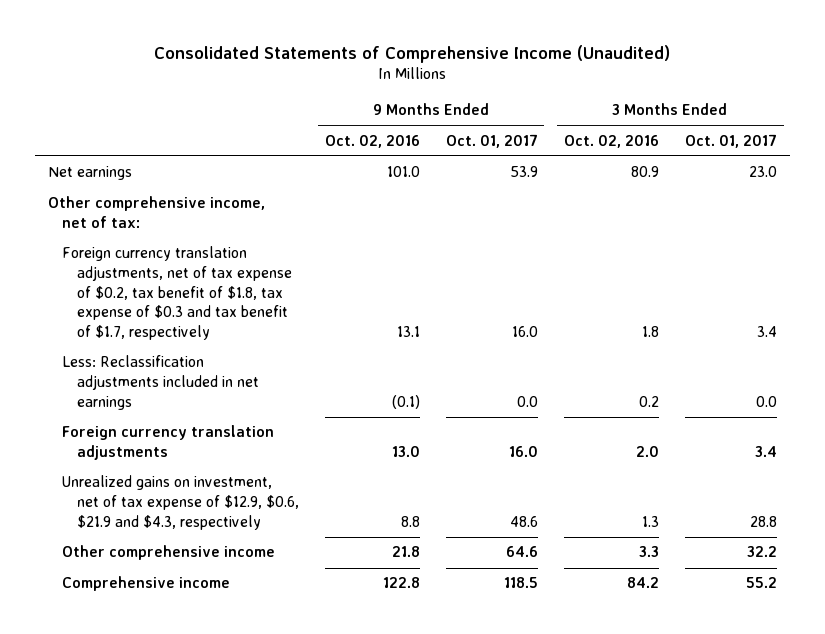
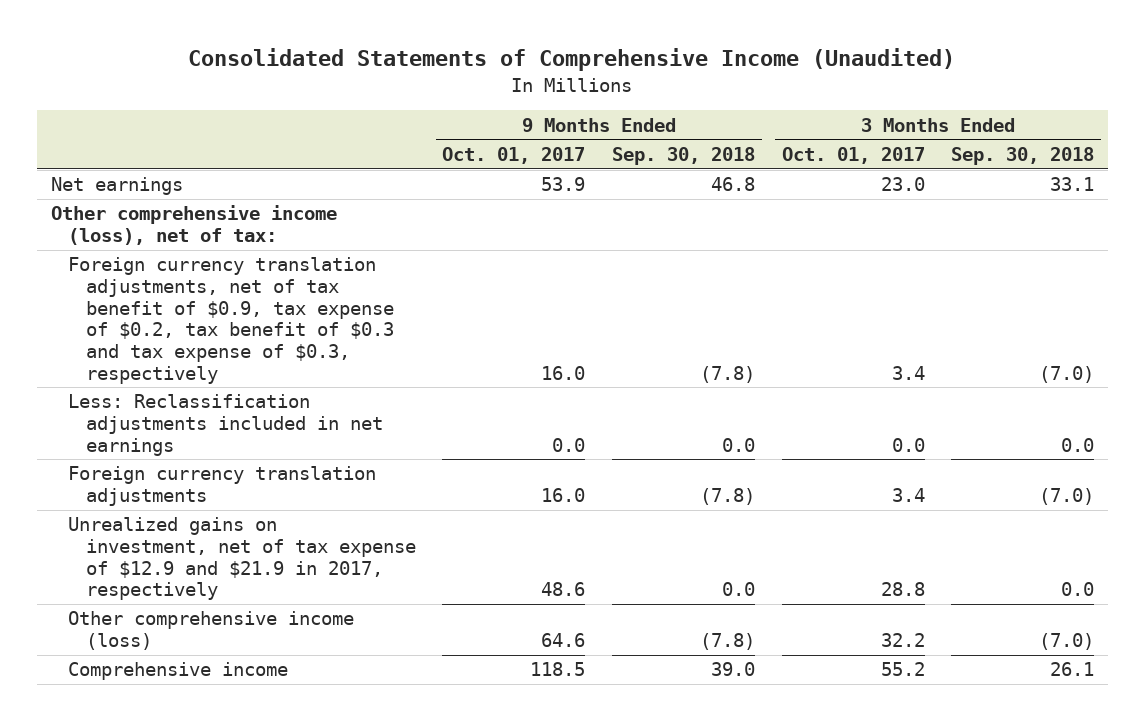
[324,134,420,148] Oct. 02, 2016 -> none
[563,134,659,148] Oct. 02, 2016 -> none
none -> [611,146,755,165] Sep. 30, 2018
none -> [951,146,1095,165] Sep. 30, 2018
[47,196,265,229] Other comprehensive income, net of tax: -> [50,205,337,246] Other comprehensive income (loss), net of tax:
[62,246,292,340] Foreign currency translation adjustments, net of tax expense of $0.2, tax benefit of $1.8, tax expense of $0.3 and tax benefit of $1.7, respectively -> [68,257,394,384] Foreign currency translation adjustments, net of tax benefit of $0.9, tax expense of $0.2, tax benefit of $0.3 and tax expense of $0.3, respectively
[62,475,299,530] Unrealized gains on investment, net of tax expense of $12.9, $0.6, $21.9 and $4.3, respectively -> [68,517,416,601] Unrealized gains on investment, net of tax expense of $12.9 and $21.9 in 2017, respectively
[62,545,276,561] Other comprehensive income -> [68,611,355,651] Other comprehensive income (loss)

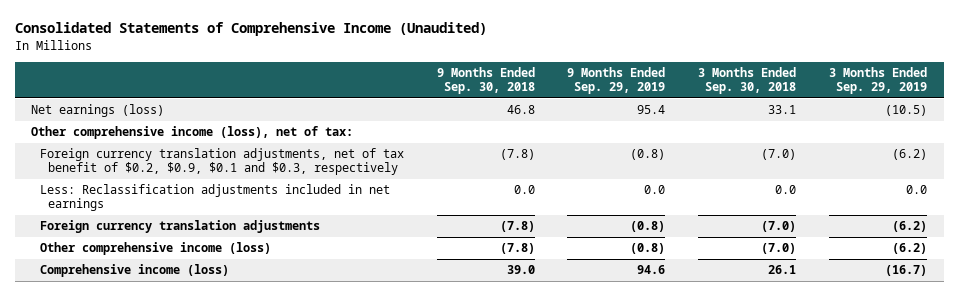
[442,146,586,164] Oct. 01, 2017 -> none
[781,146,925,164] Oct. 01, 2017 -> none
none -> [567,67,666,95] 9 Months Ended Sep. 29, 2019
none -> [829,67,928,95] 3 Months Ended Sep. 29, 2019
[50,177,183,196] Net earnings -> [31,104,165,118] Net earnings (loss)
[68,257,394,384] Foreign currency translation adjustments, net of tax benefit of $0.9, tax expense of $0.2, tax benefit of $0.3 and tax expense of $0.3, respectively -> [39,148,404,176] Foreign currency translation adjustments, net of tax benefit of $0.2, $0.9, $0.1 and $0.3, respectively
[68,517,416,601] Unrealized gains on investment, net of tax expense of $12.9 and $21.9 in 2017, respectively -> none
[68,662,289,681] Comprehensive income -> [39,264,229,278] Comprehensive income (loss)

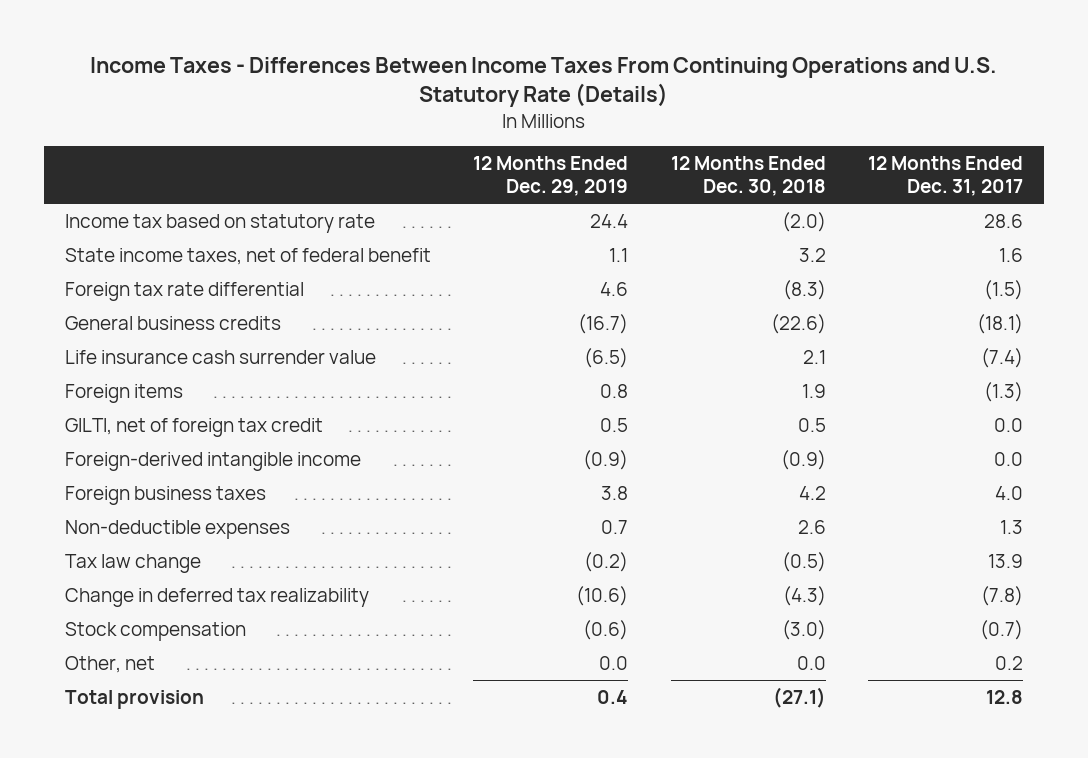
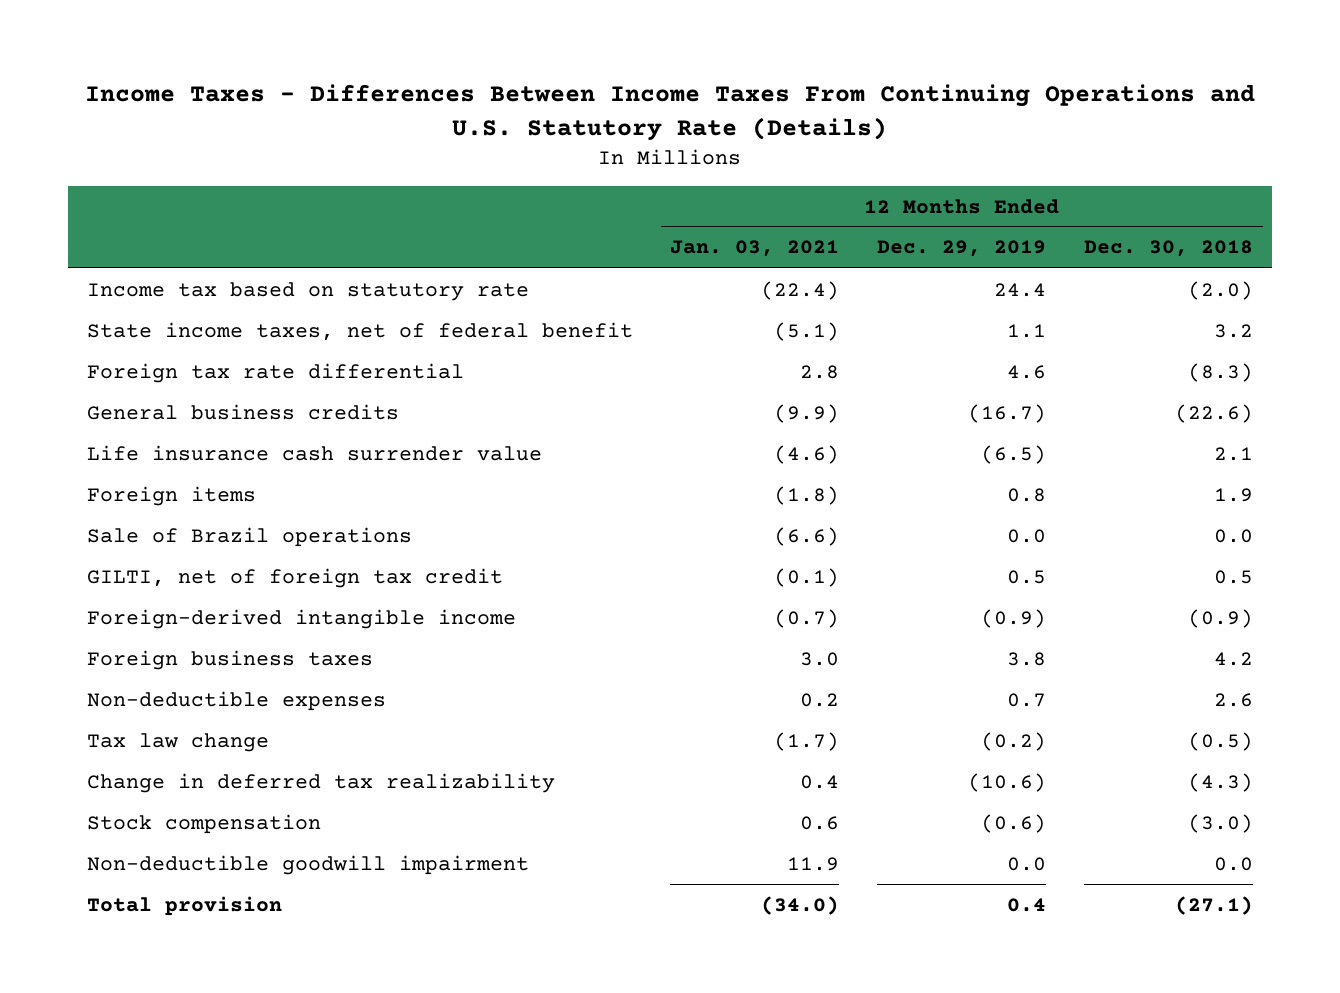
[867,156,1023,196] 12 Months Ended Dec. 31, 2017 -> none
none -> [670,240,840,258] Jan. 03, 2021
none -> [86,526,412,547] Sale of Brazil operations
[65,655,156,673] Other, net -> none
none -> [86,854,529,875] Non-deductible goodwill impairment

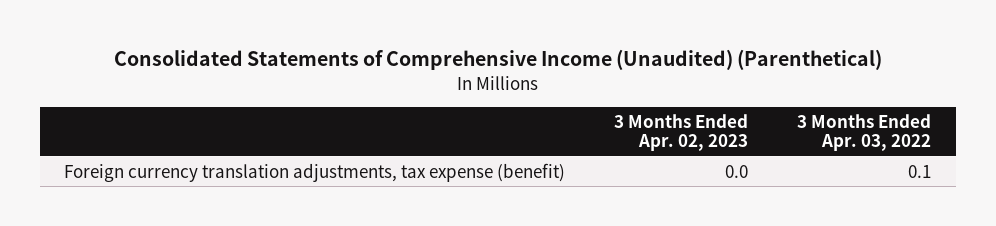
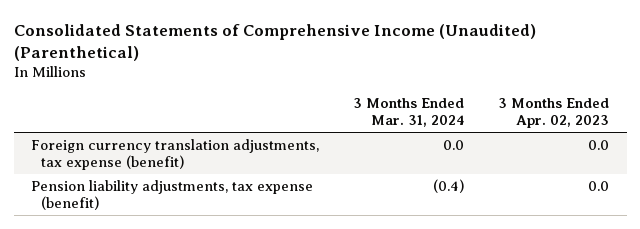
[797,113,932,152] 3 Months Ended Apr. 03, 2022 -> none
none -> [353,98,465,128] 3 Months Ended Mar. 31, 2024
none -> [30,179,313,210] Pension liability adjustments, tax expense (benefit)

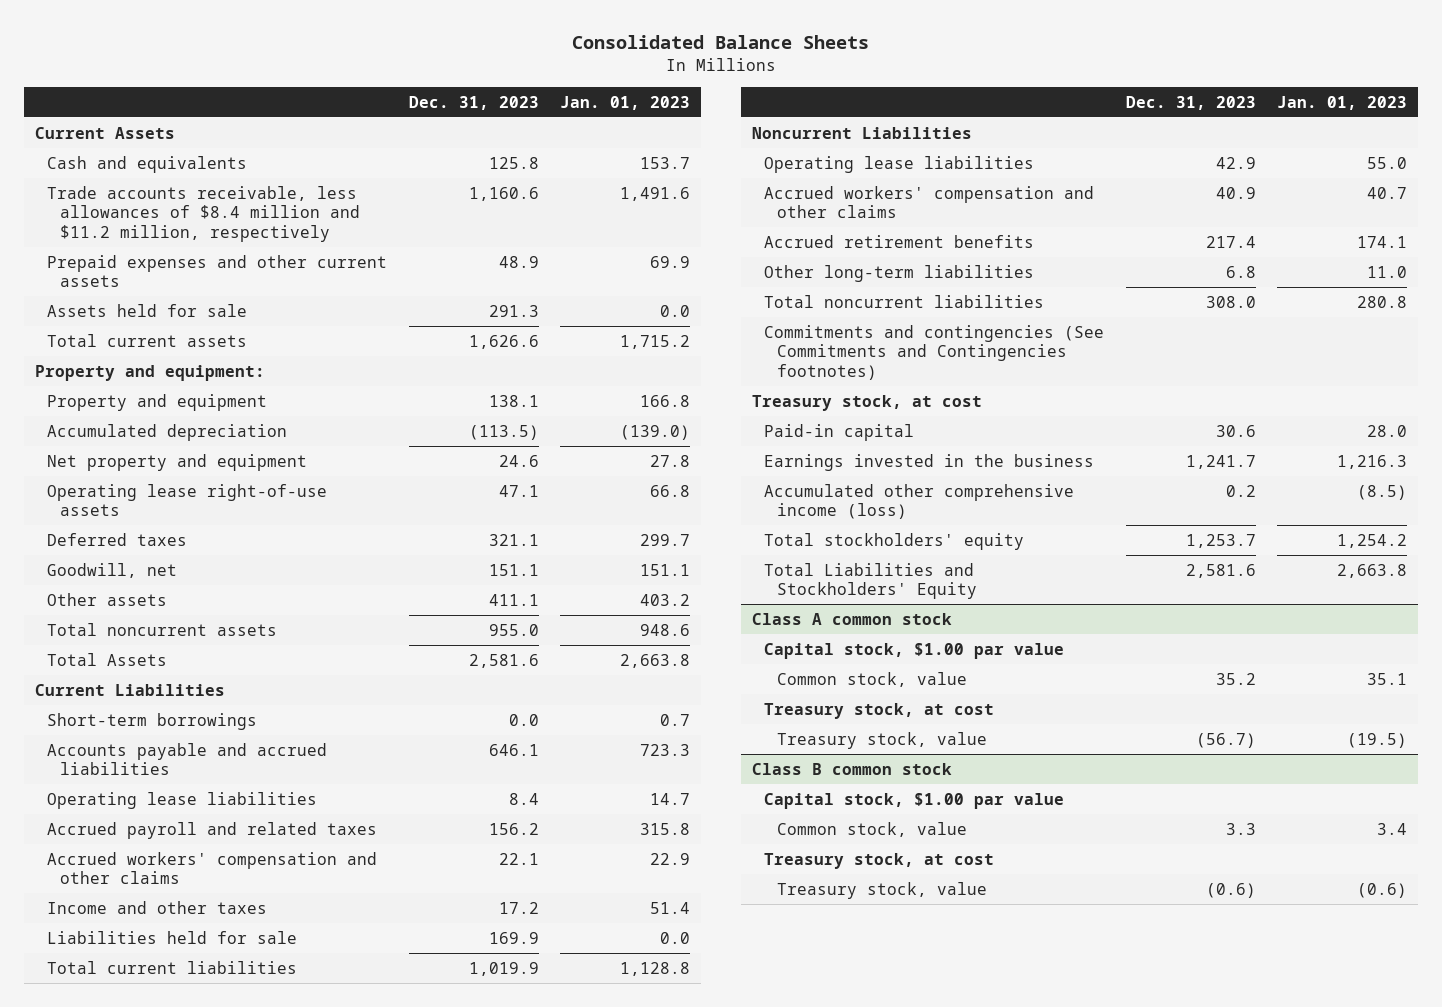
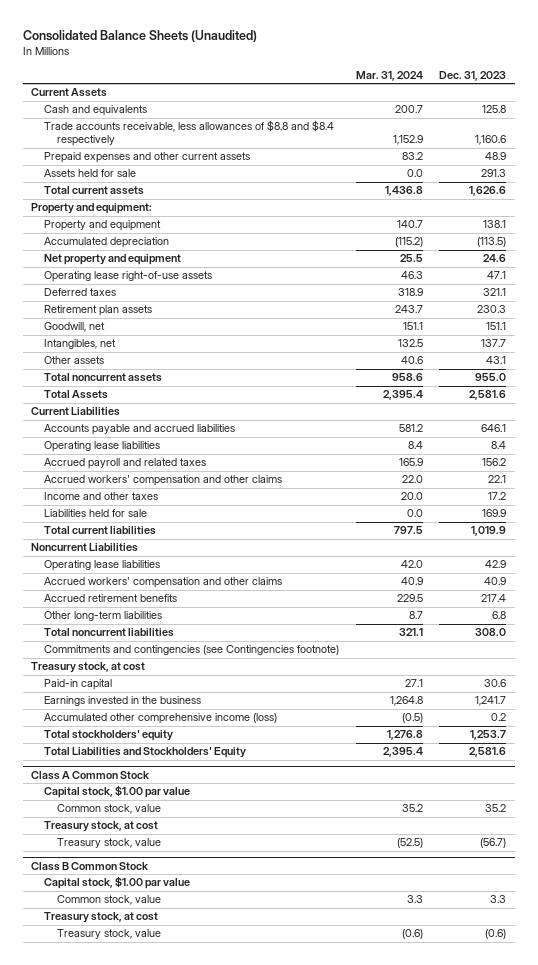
[572,35,870,50] Consolidated Balance Sheets -> [23,30,258,43] Consolidated Balance Sheets (Unaudited)
[560,95,691,110] Jan. 01, 2023 -> none
none -> [355,70,423,81] Mar. 31, 2024
[47,185,360,243] Trade accounts receivable, less allowances of $8.4 million and $11.2 million, respectively -> [44,120,335,147] Trade accounts receivable, less allowances of $8.8 and $8.4 respectively
none -> [44,305,153,317] Retirement plan assets
none -> [44,339,117,350] Intangibles, net
[488,593,539,606] 411.1 -> [486,356,507,365] 43.1
[47,712,258,730] Short-term borrowings -> none
[764,324,1105,381] Commitments and contingencies (See Commitments and Contingencies footnotes) -> [44,645,340,656] Commitments and contingencies (see Contingencies footnote)
[752,612,953,625] Class A common stock -> [31,770,150,780] Class A Common Stock
[752,762,953,775] Class B common stock -> [31,861,149,871] Class B Common Stock

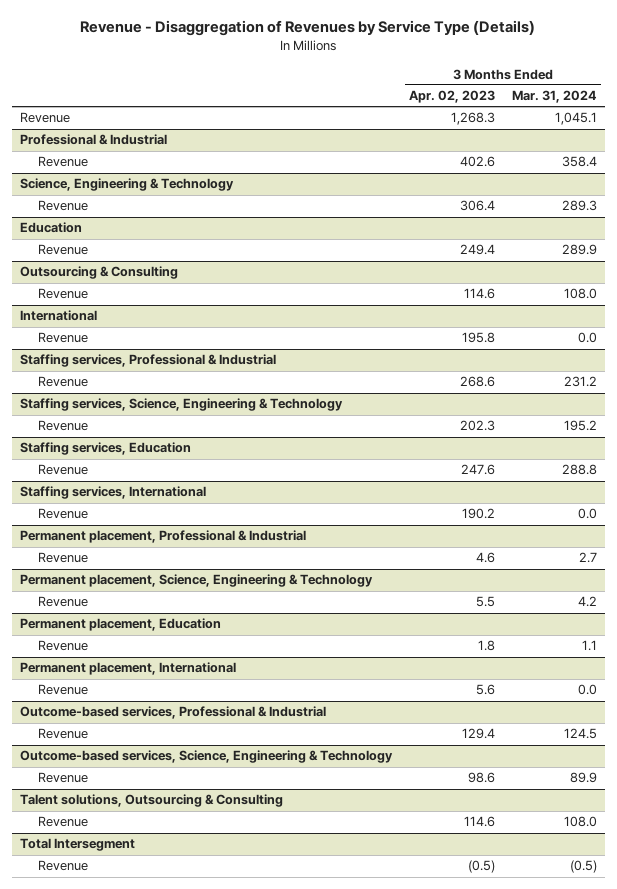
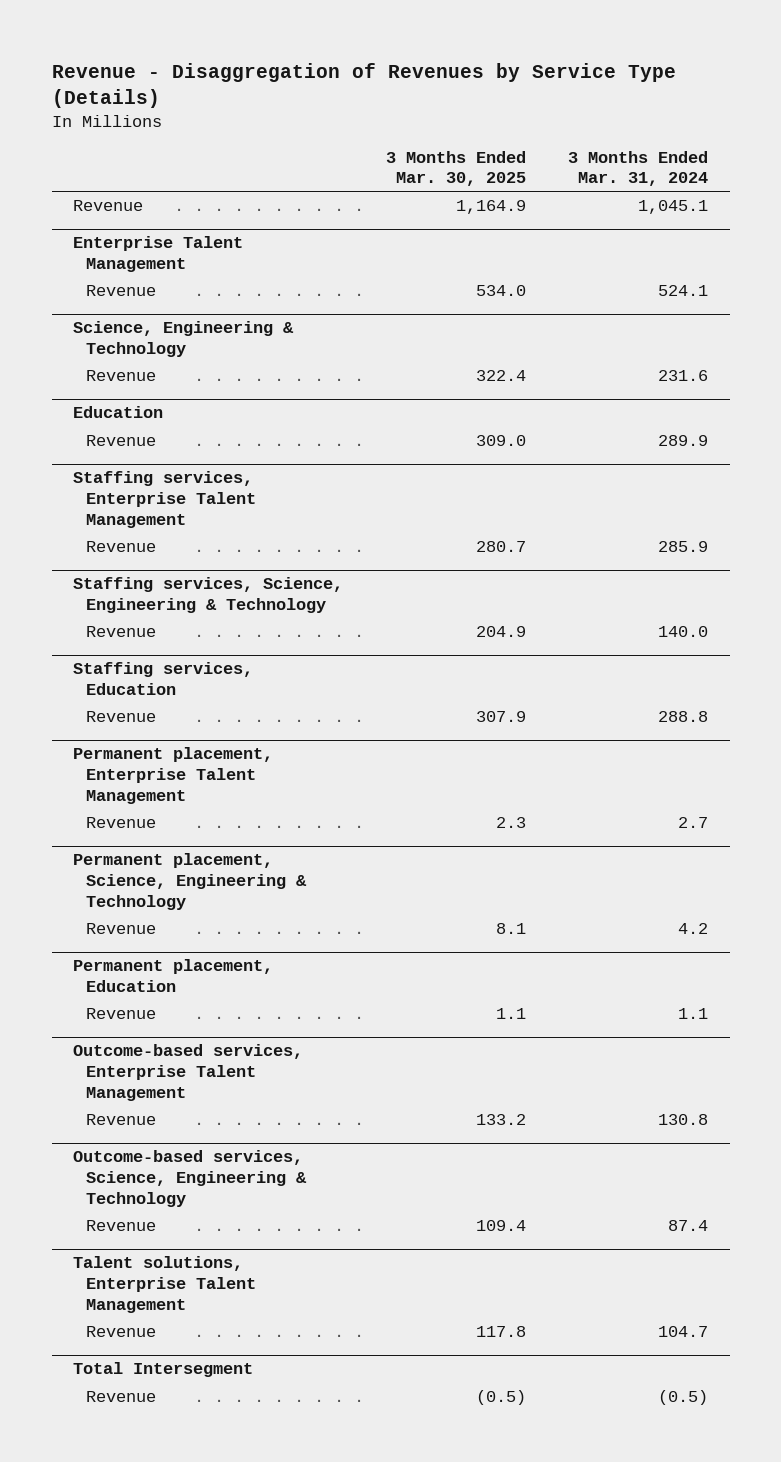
[408,90,495,104] Apr. 02, 2023 -> none
none -> [385,150,526,187] 3 Months Ended Mar. 30, 2025
[20,134,168,146] Professional & Industrial -> none
none -> [72,236,243,273] Enterprise Talent Management
[561,156,597,168] 358.4 -> [658,285,709,297] 524.1
[561,200,597,212] 289.3 -> [658,370,709,382] 231.6
[20,266,179,280] Outsourcing & Consulting -> none
[20,310,98,322] International -> none
[38,332,89,344] Revenue -> none
[20,354,277,368] Staffing services, Professional & Industrial -> none
[38,376,89,388] Revenue -> none
none -> [72,471,256,528] Staffing services, Enterprise Talent Management
[563,288,597,300] 108.0 -> [658,541,709,553] 285.9
[563,420,597,432] 195.2 -> [658,626,709,638] 140.0
[20,486,207,500] Staffing services, International -> none
[38,508,89,520] Revenue -> none
[20,530,307,544] Permanent placement, Professional & Industrial -> none
none -> [72,747,273,804] Permanent placement, Enterprise Talent Management
[20,662,237,676] Permanent placement, International -> none
[20,706,327,720] Outcome-based services, Professional & Industrial -> none
[38,728,89,740] Revenue -> none
none -> [72,1044,303,1101] Outcome-based services, Enterprise Talent Management
[577,684,597,696] 0.0 -> [658,1114,709,1126] 130.8
[20,794,284,808] Talent solutions, Outsourcing & Consulting -> none
[569,772,597,784] 89.9 -> [668,1220,709,1232] 87.4
none -> [72,1256,256,1313] Talent solutions, Enterprise Talent Management
[563,816,597,828] 108.0 -> [658,1326,709,1338] 104.7

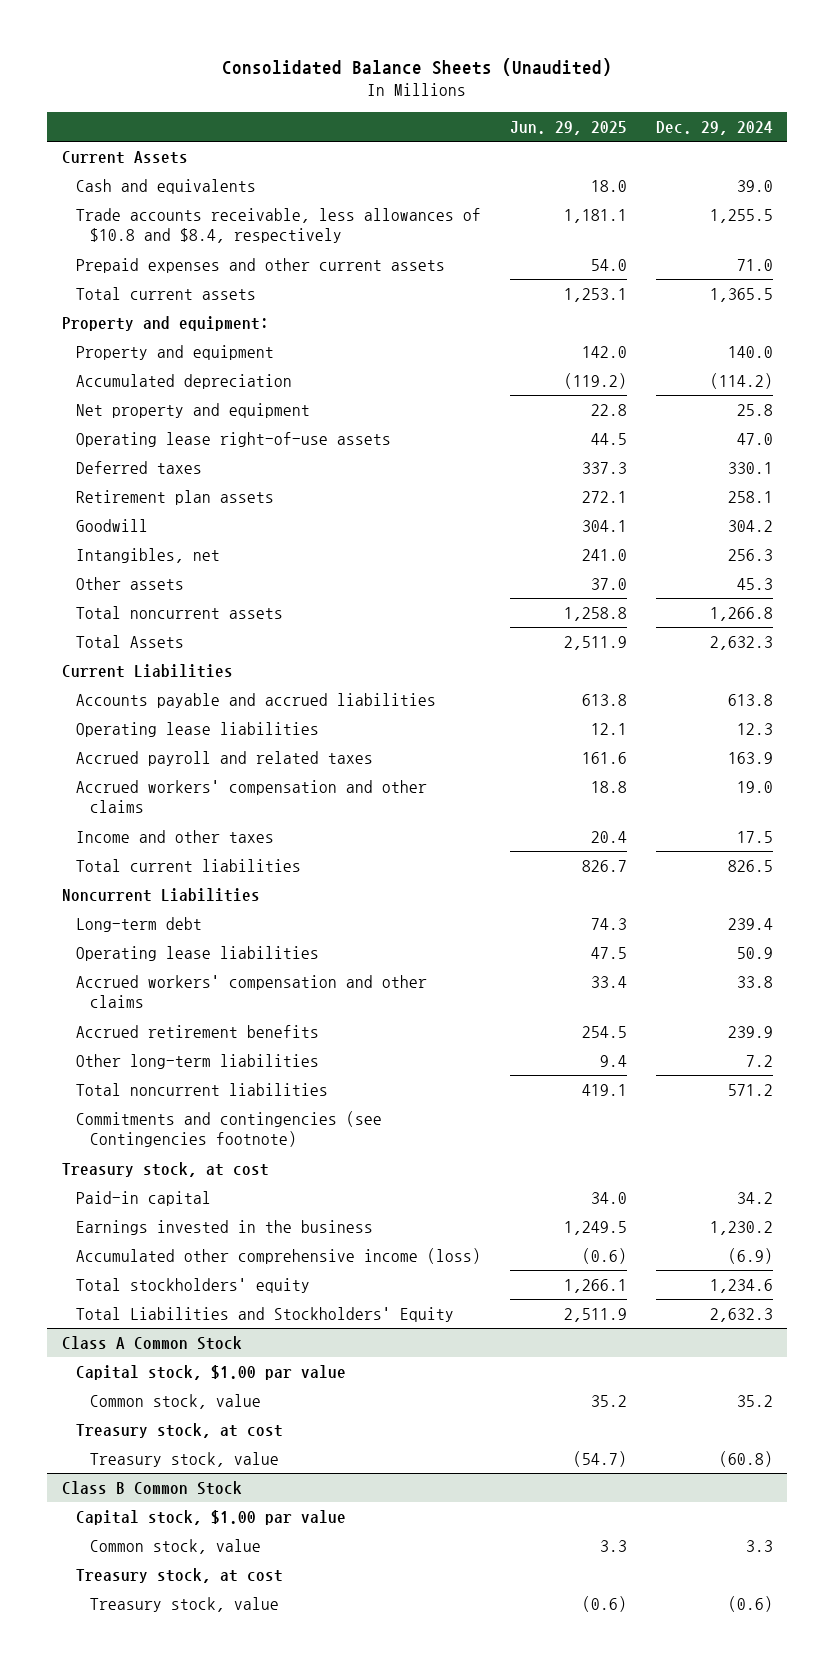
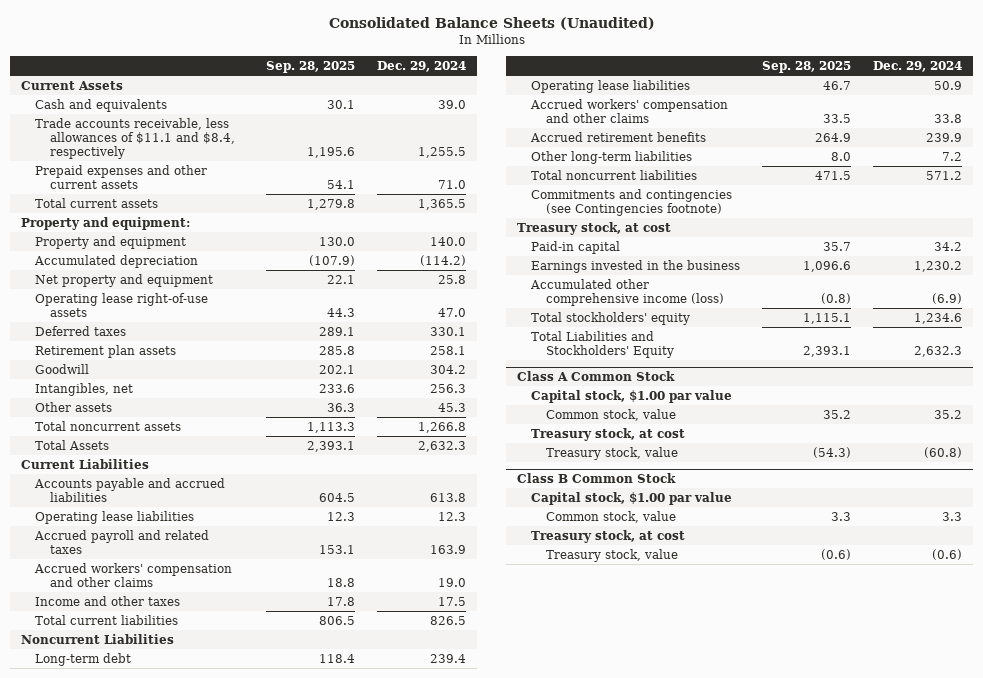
[509,120,627,135] Jun. 29, 2025 -> none
none -> [266,60,356,73] Sep. 28, 2025
[75,207,481,244] Trade accounts receivable, less allowances of $10.8 and $8.4, respectively -> [35,117,235,160] Trade accounts receivable, less allowances of $11.1 and $8.4, respectively

